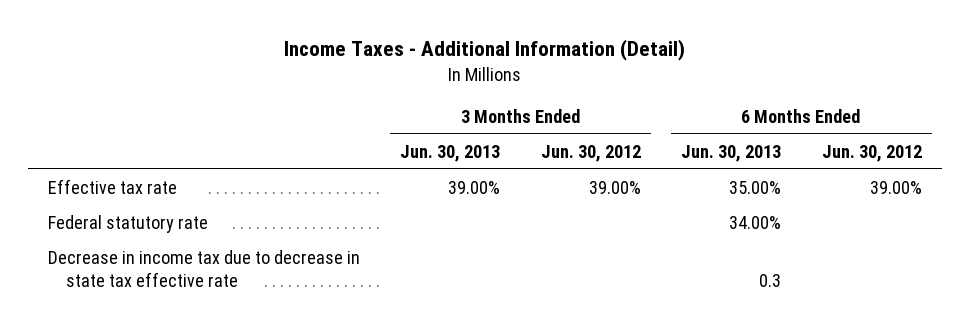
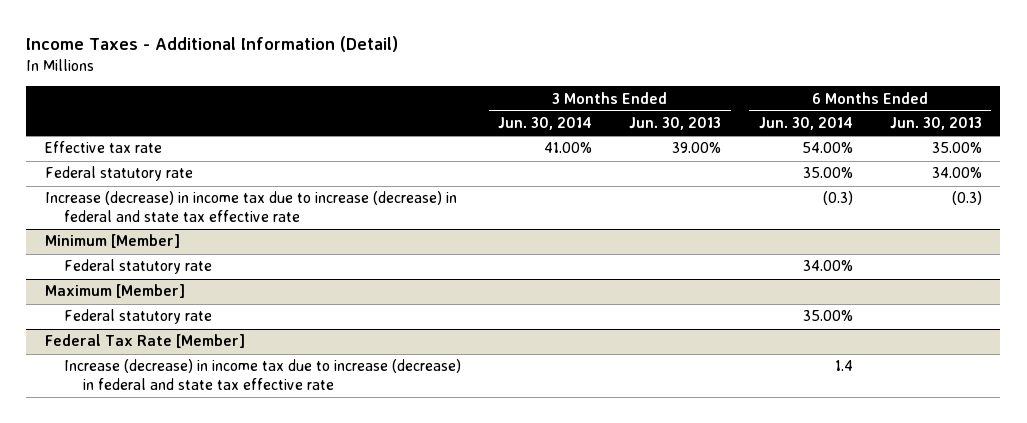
[540,144,641,162] Jun. 30, 2012 -> none
[821,144,922,162] Jun. 30, 2012 -> none
none -> [498,117,593,131] Jun. 30, 2014
none -> [758,117,853,131] Jun. 30, 2014
[48,249,361,288] Decrease in income tax due to decrease in state tax effective rate -> [44,191,457,222] Increase (decrease) in income tax due to increase (decrease) in federal and state tax effective rate
[759,274,782,288] 0.3 -> [951,191,982,206] (0.3)
none -> [44,234,180,249] Minimum [Member]
none -> [64,259,213,275] Federal statutory rate
none -> [44,284,185,299] Maximum [Member]
none -> [64,309,213,325] Federal statutory rate
none -> [44,334,245,349] Federal Tax Rate [Member]
none -> [64,359,462,390] Increase (decrease) in income tax due to increase (decrease) in federal and state tax effective rate

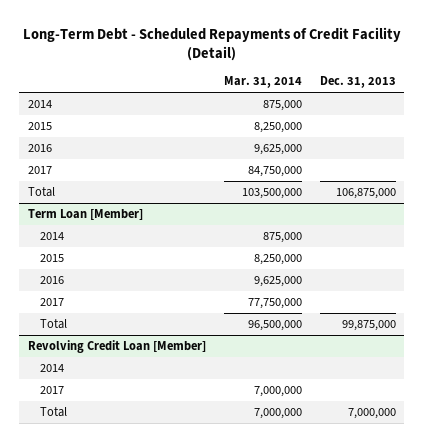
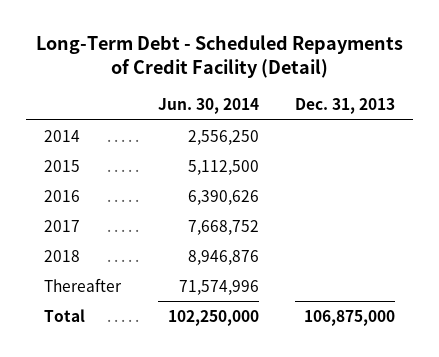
[223,76,302,89] Mar. 31, 2014 -> none
none -> [157,98,259,115] Jun. 30, 2014
none -> [44,249,81,262] 2018
none -> [44,277,123,292] Thereafter
[28,209,144,221] Term Loan [Member] -> none
[40,232,65,241] 2014 -> none
[40,254,65,263] 2015 -> none
[40,276,65,285] 2016 -> none
[40,298,65,307] 2017 -> none
[40,319,68,330] Total -> none
[28,340,207,354] Revolving Credit Loan [Member] -> none
[40,364,65,373] 2014 -> none
[40,386,65,395] 2017 -> none
[40,407,68,418] Total -> none

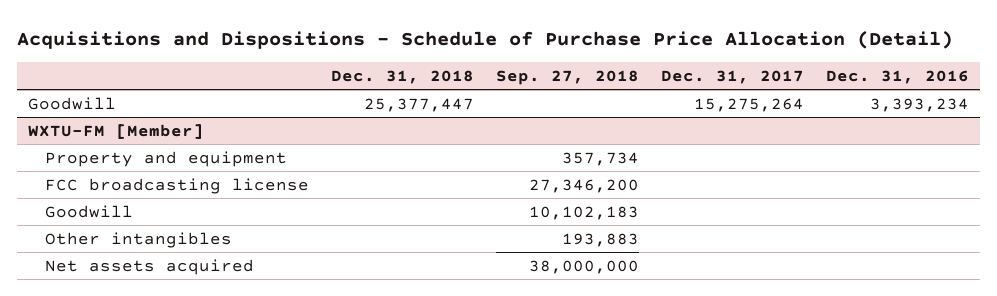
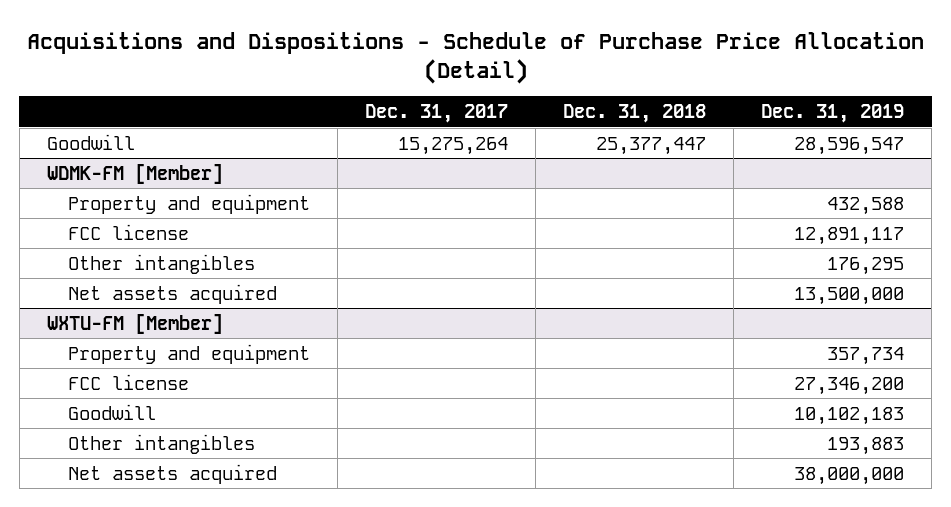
[495,69,639,85] Sep. 27, 2018 -> none
[826,69,970,84] Dec. 31, 2016 -> none
none -> [761,104,905,124] Dec. 31, 2019
none -> [46,163,223,184] WDMK-FM [Member]
none -> [68,193,311,214] Property and equipment
none -> [68,223,190,240] FCC license
none -> [68,253,256,274] Other intangibles
none -> [68,283,278,304] Net assets acquired
[44,177,309,194] FCC broadcasting license -> [68,373,190,390] FCC license

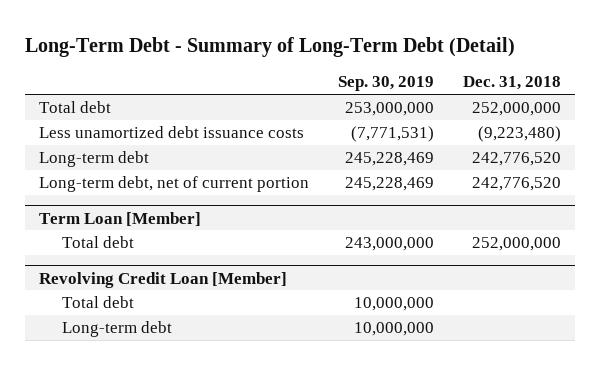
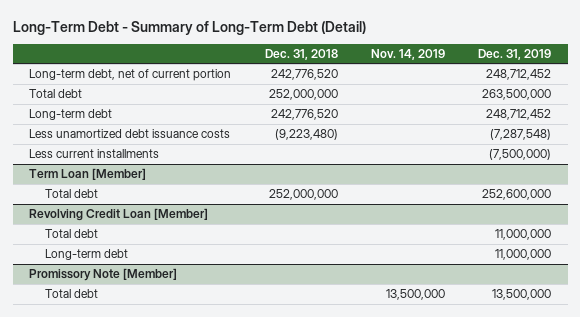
[338,76,435,92] Sep. 30, 2019 -> none
none -> [370,48,445,60] Nov. 14, 2019
none -> [477,48,551,60] Dec. 31, 2019
[39,176,310,193] Long-term debt, net of current portion -> [29,69,232,82] Long-term debt, net of current portion
[39,126,305,139] Less unamortized debt issuance costs -> [29,129,231,139] Less unamortized debt issuance costs
none -> [29,149,160,159] Less current installments
none -> [29,268,178,282] Promissory Note [Member]
none -> [45,289,99,299] Total debt

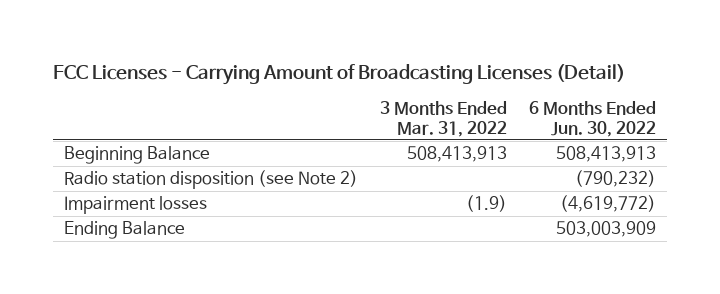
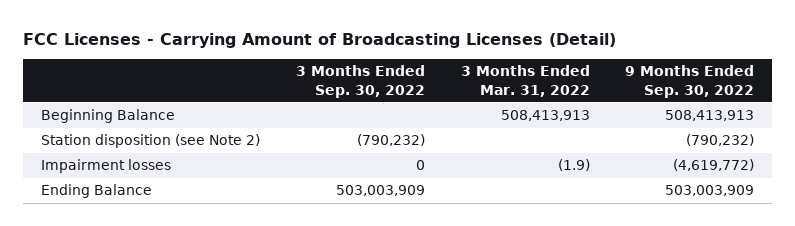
[528,101,656,137] 6 Months Ended Jun. 30, 2022 -> none
none -> [295,65,425,98] 3 Months Ended Sep. 30, 2022
none -> [625,65,755,98] 9 Months Ended Sep. 30, 2022
[64,170,359,190] Radio station disposition (see Note 2) -> [40,134,260,149] Station disposition (see Note 2)

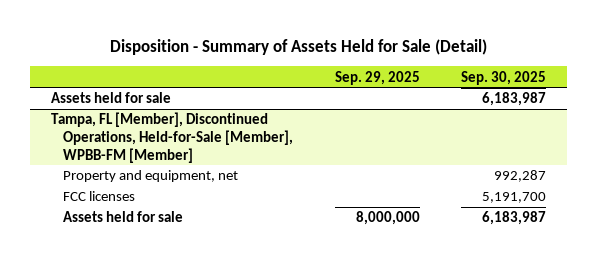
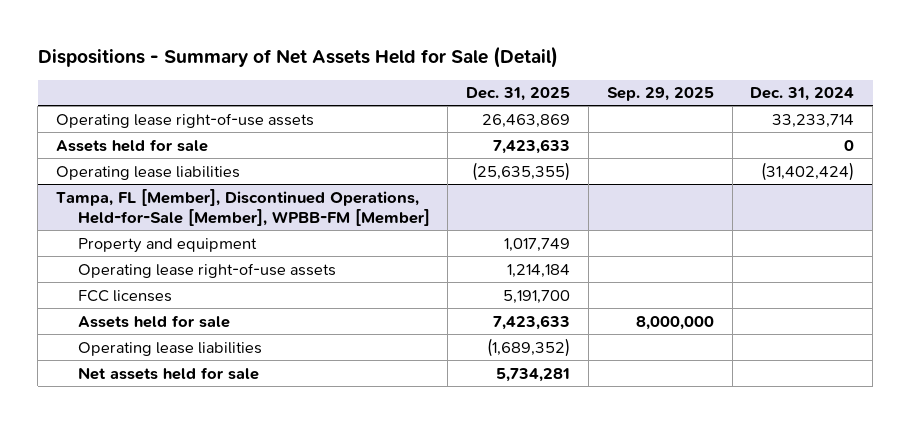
[109,38,487,55] Disposition - Summary of Assets Held for Sale (Detail) -> [37,46,558,69] Dispositions - Summary of Net Assets Held for Sale (Detail)
[461,70,547,85] Sep. 30, 2025 -> none
none -> [466,87,571,102] Dec. 31, 2025
none -> [750,87,855,102] Dec. 31, 2024
none -> [55,112,314,128] Operating lease right-of-use assets
none -> [55,165,240,180] Operating lease liabilities
[62,170,238,183] Property and equipment, net -> [77,237,257,253] Property and equipment
none -> [77,262,336,278] Operating lease right-of-use assets
none -> [77,341,262,356] Operating lease liabilities
none -> [77,366,259,380] Net assets held for sale

